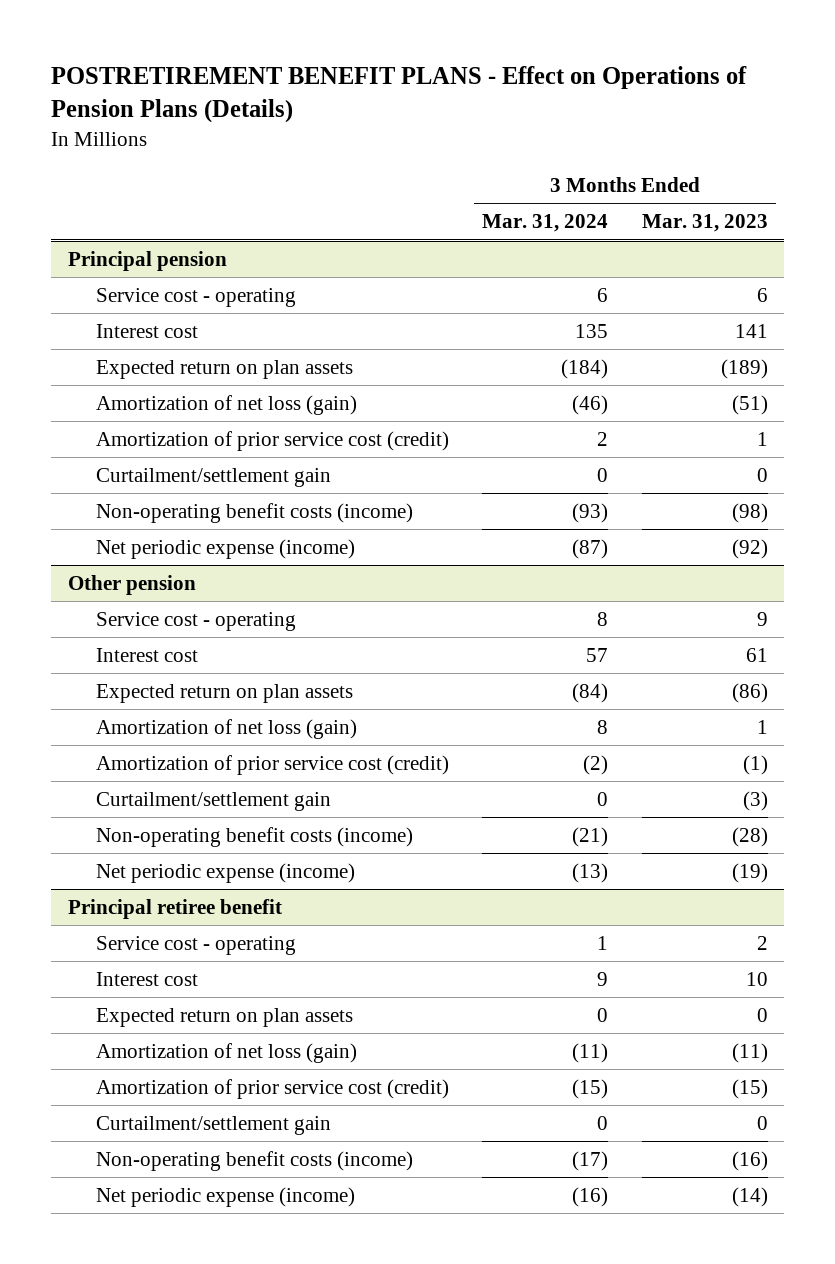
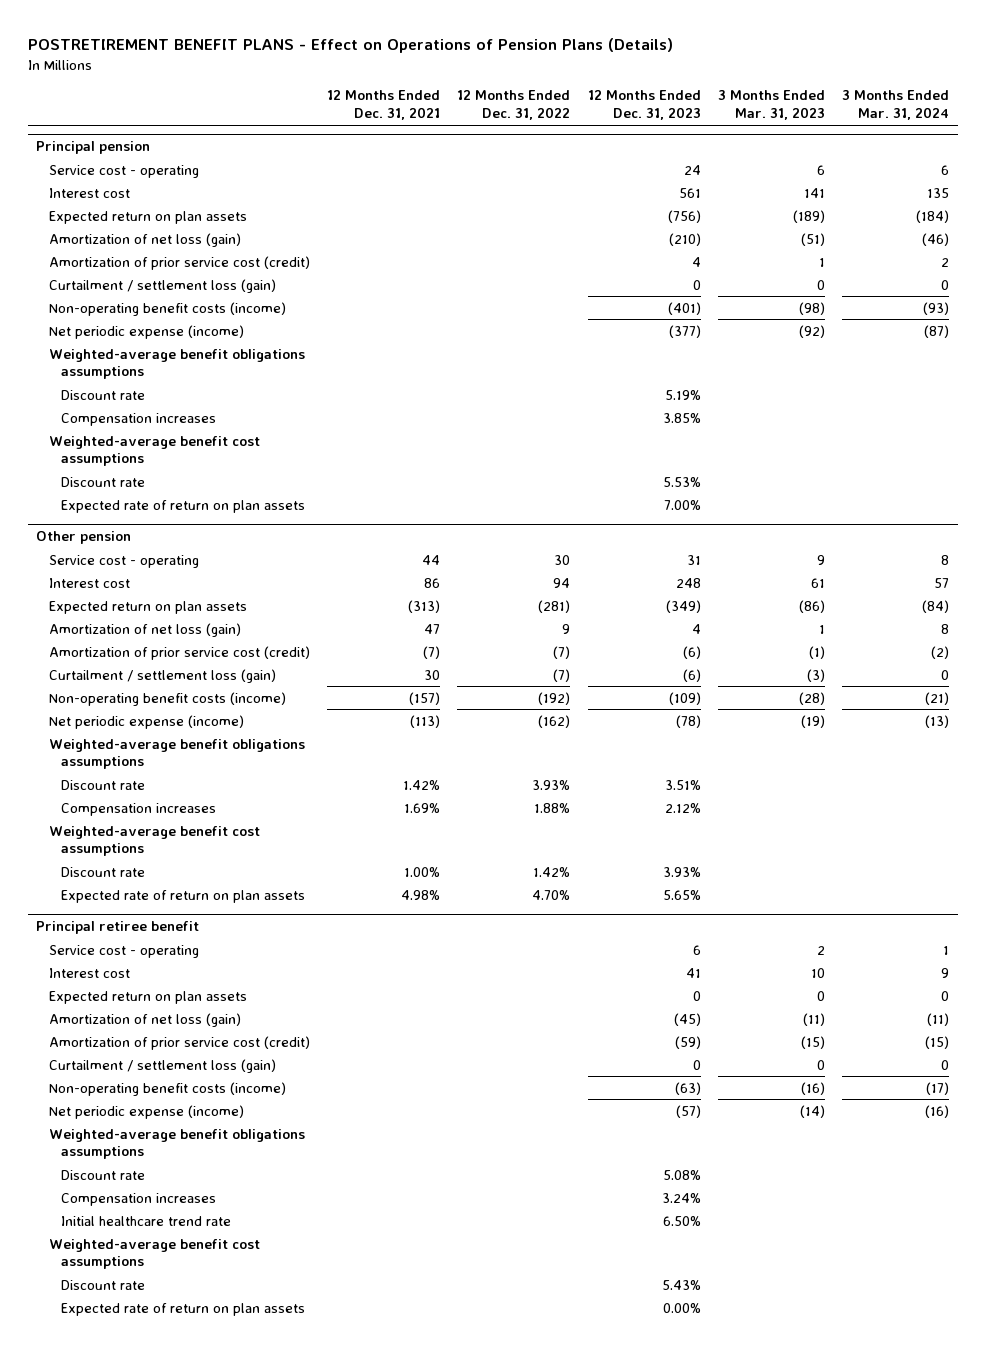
none -> [327,90,441,121] 12 Months Ended Dec. 31, 2021
none -> [457,90,571,121] 12 Months Ended Dec. 31, 2022
none -> [587,90,701,121] 12 Months Ended Dec. 31, 2023
[95,468,331,488] Curtailment/settlement gain -> [48,278,276,293] Curtailment / settlement loss (gain)
none -> [48,348,305,380] Weighted-average benefit obligations assumptions
none -> [61,389,146,400] Discount rate
none -> [61,412,217,426] Compensation increases
none -> [48,435,260,467] Weighted-average benefit cost assumptions
none -> [61,476,146,487] Discount rate
none -> [61,499,306,513] Expected rate of return on plan assets
[95,792,331,812] Curtailment/settlement gain -> [48,668,276,683] Curtailment / settlement loss (gain)
none -> [48,738,305,770] Weighted-average benefit obligations assumptions
none -> [61,779,146,790] Discount rate
none -> [61,802,217,816] Compensation increases
none -> [48,825,260,857] Weighted-average benefit cost assumptions
none -> [61,866,146,877] Discount rate
none -> [61,889,306,903] Expected rate of return on plan assets
[95,1116,331,1136] Curtailment/settlement gain -> [48,1058,276,1073] Curtailment / settlement loss (gain)
none -> [48,1128,305,1160] Weighted-average benefit obligations assumptions
none -> [61,1169,146,1180] Discount rate
none -> [61,1192,217,1206] Compensation increases
none -> [61,1215,232,1226] Initial healthcare trend rate
none -> [48,1238,260,1270] Weighted-average benefit cost assumptions
none -> [61,1279,146,1290] Discount rate
none -> [61,1302,306,1316] Expected rate of return on plan assets

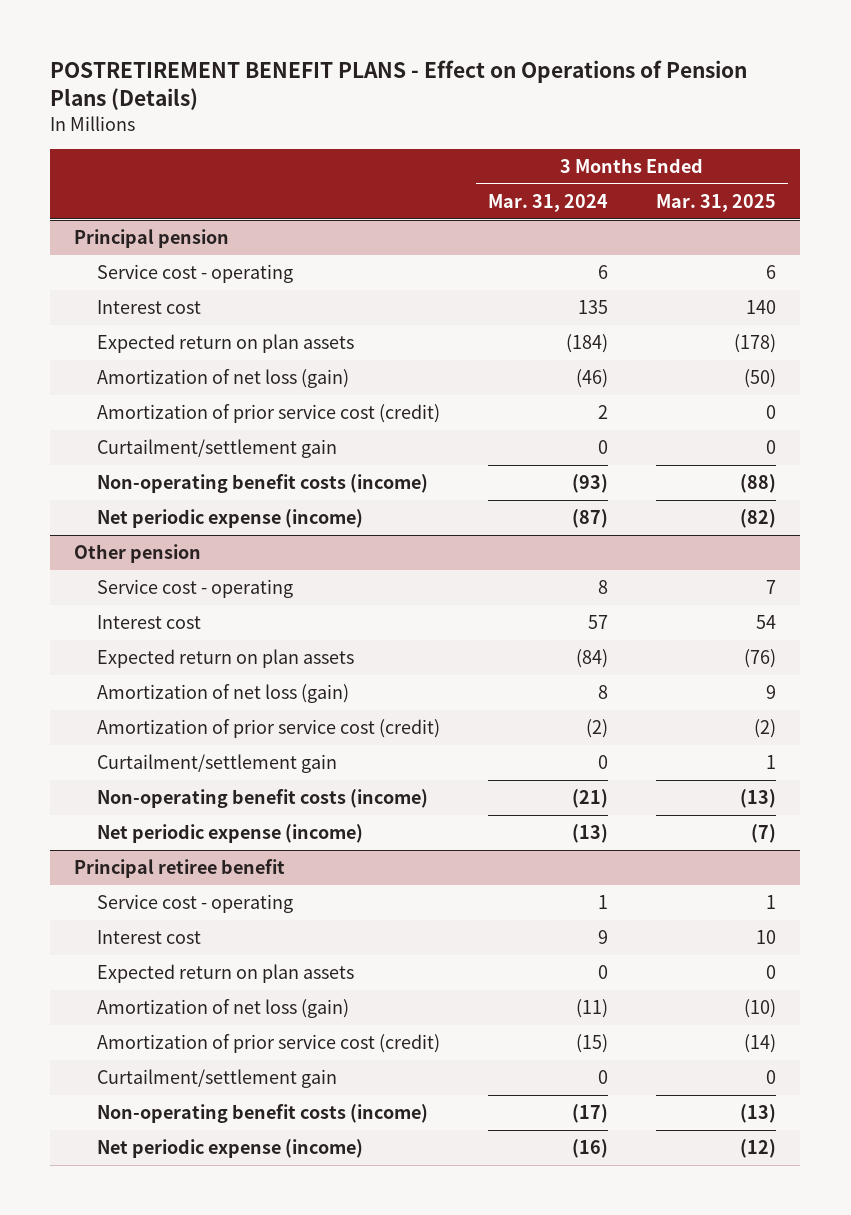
[327,90,441,121] 12 Months Ended Dec. 31, 2021 -> none
[457,90,571,121] 12 Months Ended Dec. 31, 2022 -> none
[587,90,701,121] 12 Months Ended Dec. 31, 2023 -> none
[718,90,826,121] 3 Months Ended Mar. 31, 2023 -> none
none -> [656,193,777,212] Mar. 31, 2025
[48,278,276,293] Curtailment / settlement loss (gain) -> [97,438,338,458] Curtailment/settlement gain
[48,348,305,380] Weighted-average benefit obligations assumptions -> none
[61,389,146,400] Discount rate -> none
[61,412,217,426] Compensation increases -> none
[48,435,260,467] Weighted-average benefit cost assumptions -> none
[61,476,146,487] Discount rate -> none
[61,499,306,513] Expected rate of return on plan assets -> none
[48,668,276,683] Curtailment / settlement loss (gain) -> [97,753,338,773] Curtailment/settlement gain
[48,738,305,770] Weighted-average benefit obligations assumptions -> none
[61,779,146,790] Discount rate -> none
[61,802,217,816] Compensation increases -> none
[48,825,260,857] Weighted-average benefit cost assumptions -> none
[61,866,146,877] Discount rate -> none
[61,889,306,903] Expected rate of return on plan assets -> none
[48,1058,276,1073] Curtailment / settlement loss (gain) -> [97,1068,338,1088] Curtailment/settlement gain
[48,1128,305,1160] Weighted-average benefit obligations assumptions -> none
[61,1169,146,1180] Discount rate -> none
[61,1192,217,1206] Compensation increases -> none
[61,1215,232,1226] Initial healthcare trend rate -> none
[48,1238,260,1270] Weighted-average benefit cost assumptions -> none
[61,1279,146,1290] Discount rate -> none
[61,1302,306,1316] Expected rate of return on plan assets -> none

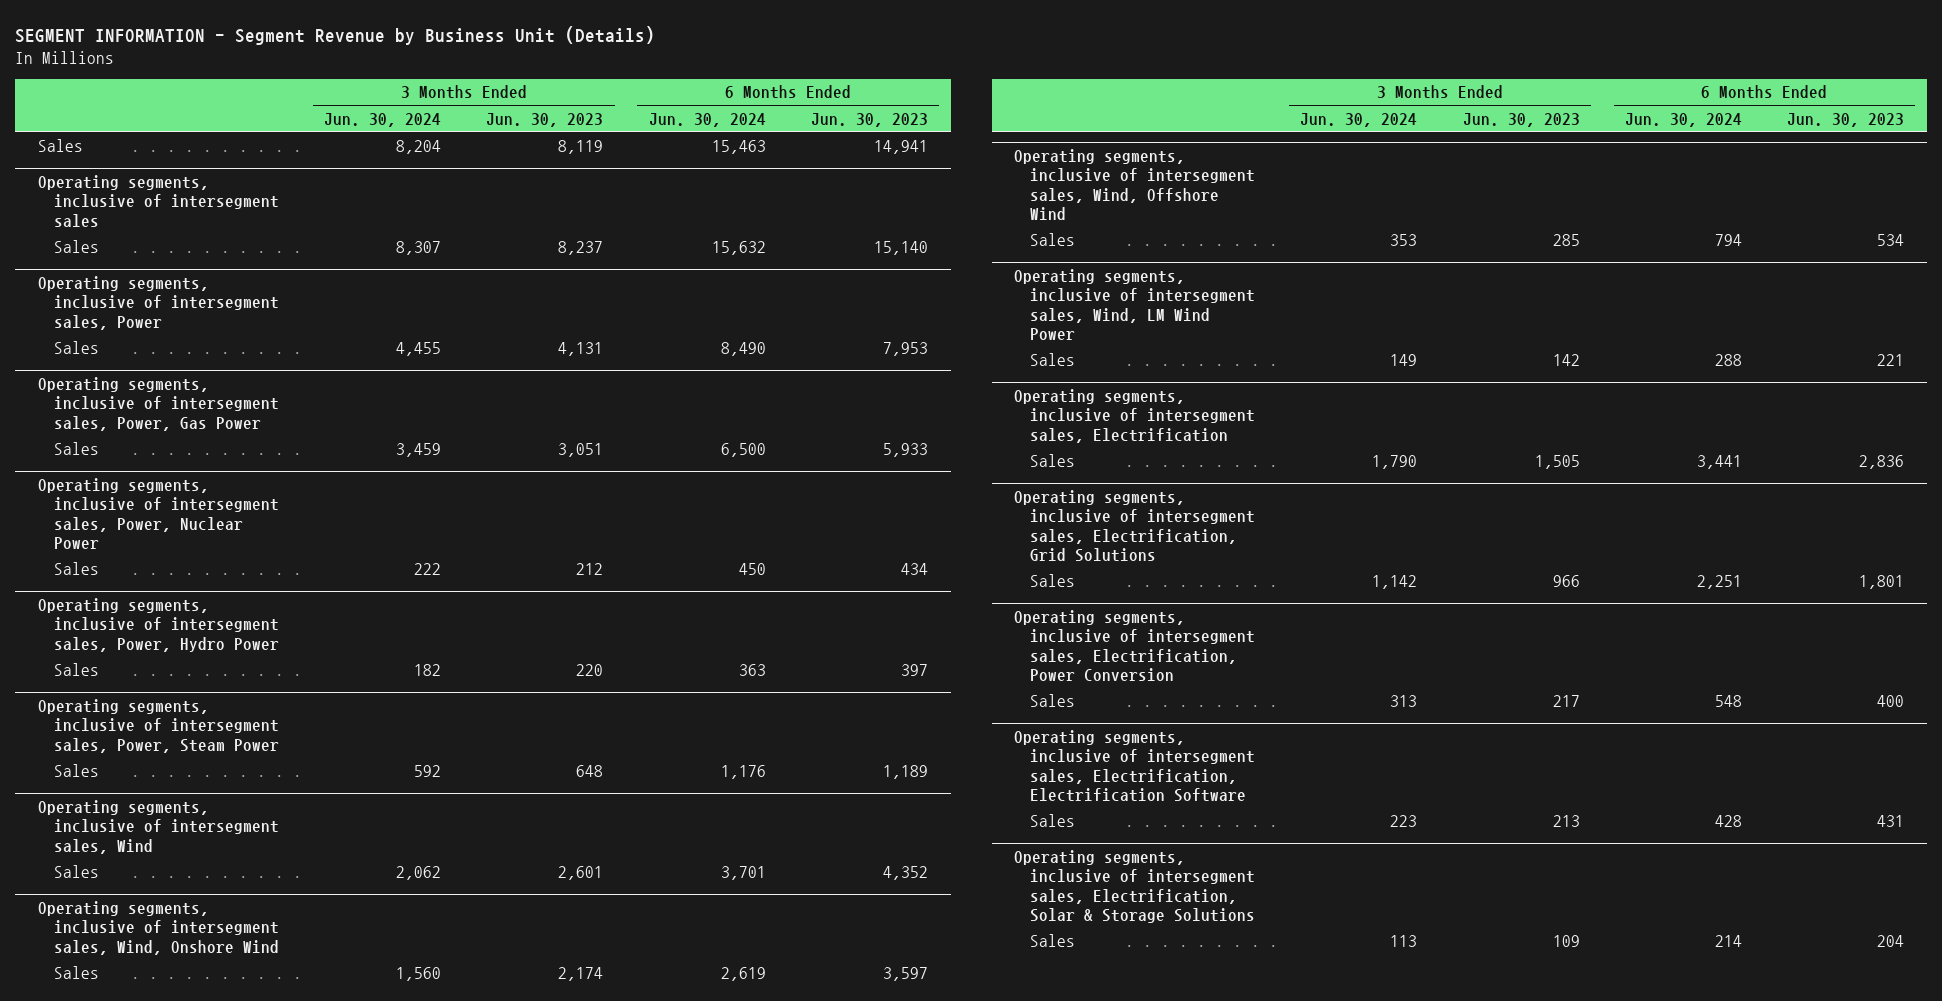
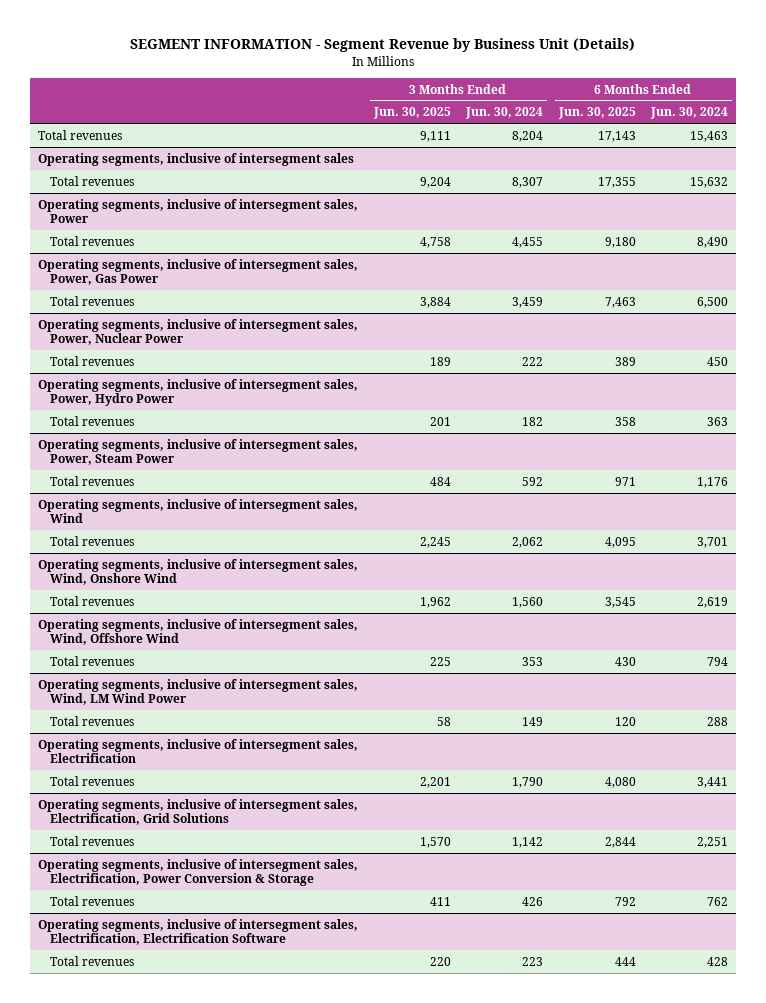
[486,112,604,127] Jun. 30, 2023 -> none
[811,112,929,127] Jun. 30, 2023 -> none
none -> [372,107,451,120] Jun. 30, 2025
none -> [557,107,636,120] Jun. 30, 2025
[38,139,84,153] Sales -> [38,129,123,140] Total revenues
[53,240,99,254] Sales -> [50,175,135,186] Total revenues
[53,341,99,355] Sales -> [50,235,135,246] Total revenues
[53,442,99,456] Sales -> [50,295,135,306] Total revenues
[53,562,99,576] Sales -> [50,355,135,366] Total revenues
[53,663,99,677] Sales -> [50,415,135,426] Total revenues
[53,764,99,778] Sales -> [50,475,135,486] Total revenues
[53,865,99,879] Sales -> [50,535,135,546] Total revenues
[53,966,99,980] Sales -> [50,595,135,606] Total revenues
[1030,233,1076,247] Sales -> [50,655,135,666] Total revenues
[1030,353,1076,367] Sales -> [50,715,135,726] Total revenues
[1030,454,1076,468] Sales -> [50,775,135,786] Total revenues
[1030,694,1076,708] Sales -> none
[1030,574,1076,588] Sales -> [50,835,135,846] Total revenues
[1014,609,1256,682] Operating segments, inclusive of intersegment sales, Electrification, Power Conversion -> [38,858,359,887] Operating segments, inclusive of intersegment sales, Electrification, Power Conversion & Storage
none -> [50,895,135,906] Total revenues
[1014,849,1256,924] Operating segments, inclusive of intersegment sales, Electrification, Solar & Storage Solutions -> none
[1030,934,1076,948] Sales -> none
[1030,814,1076,828] Sales -> [50,955,135,966] Total revenues

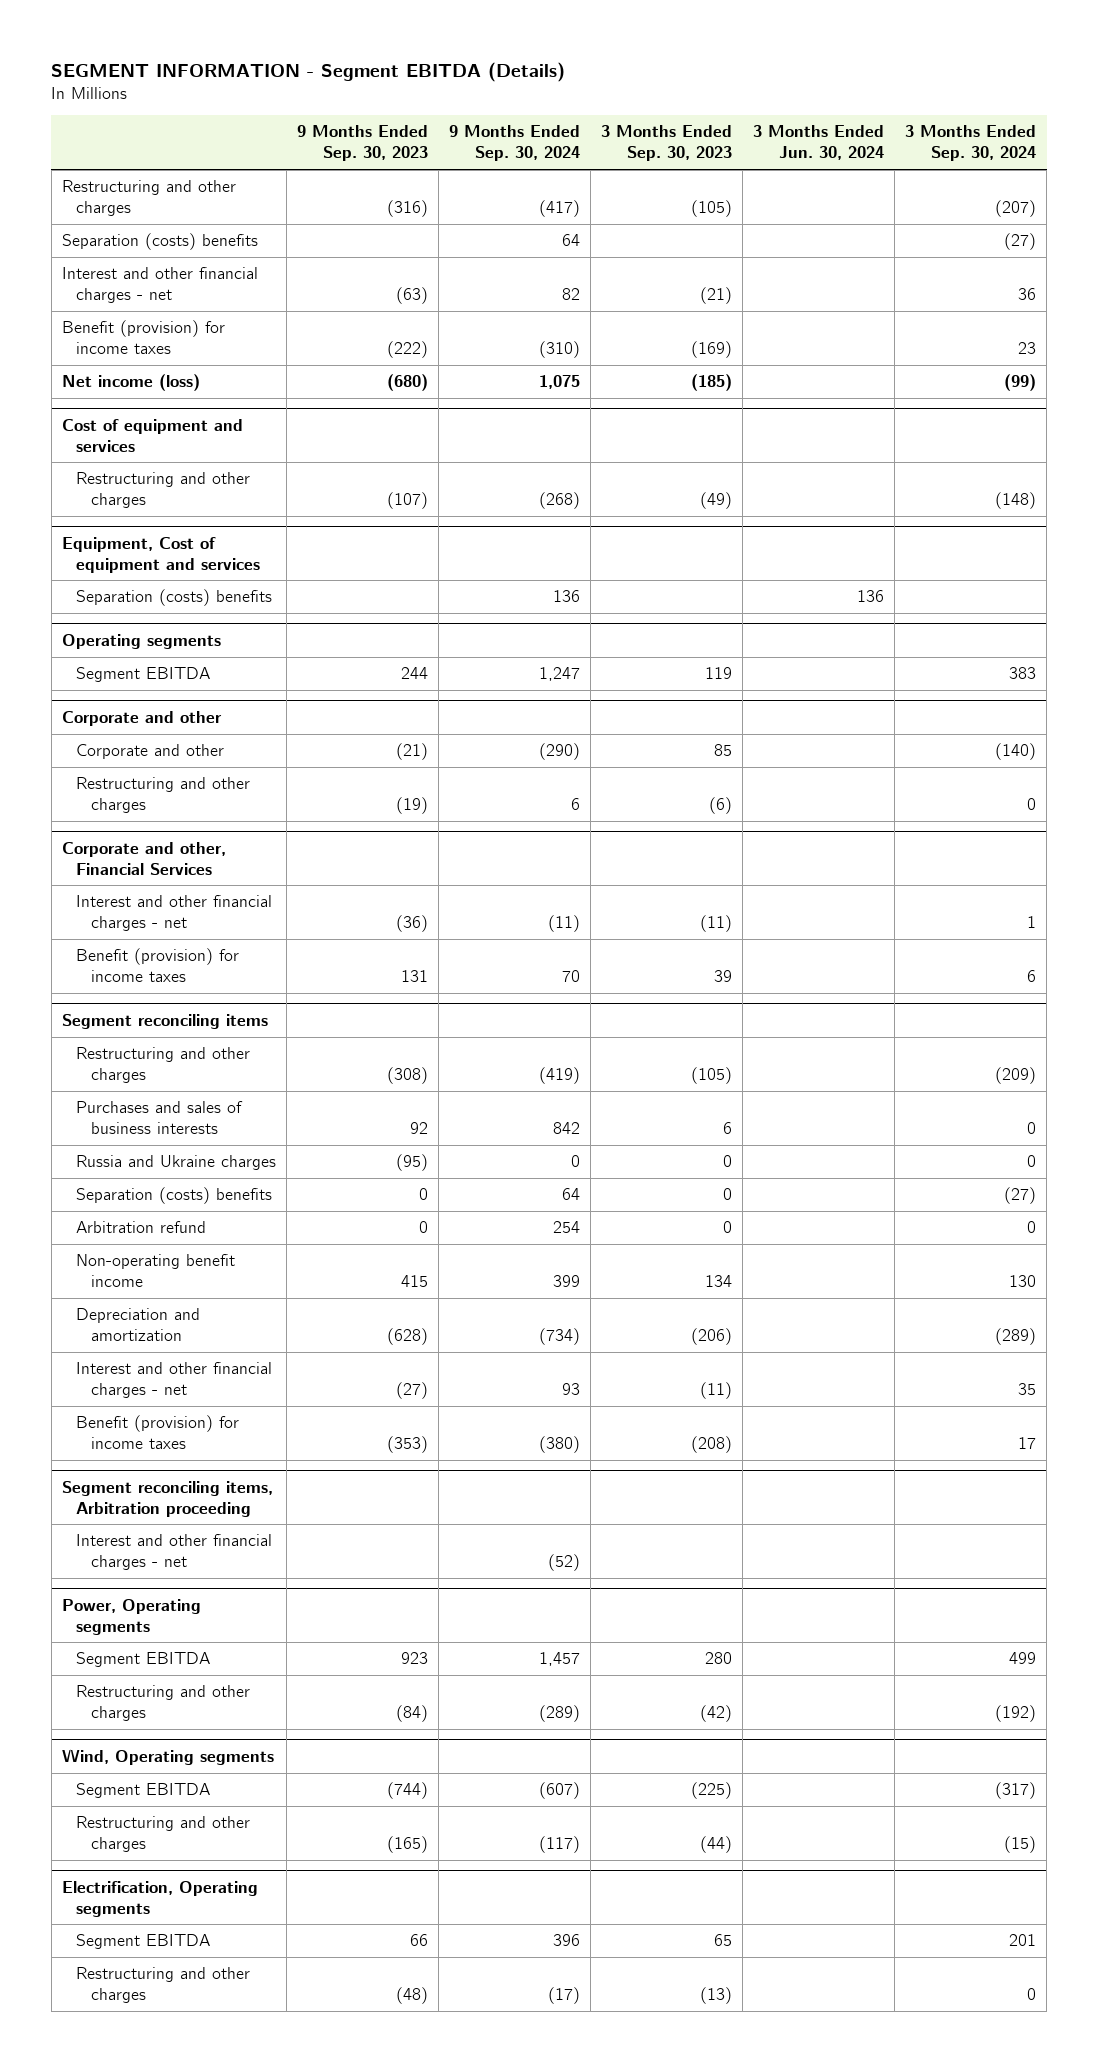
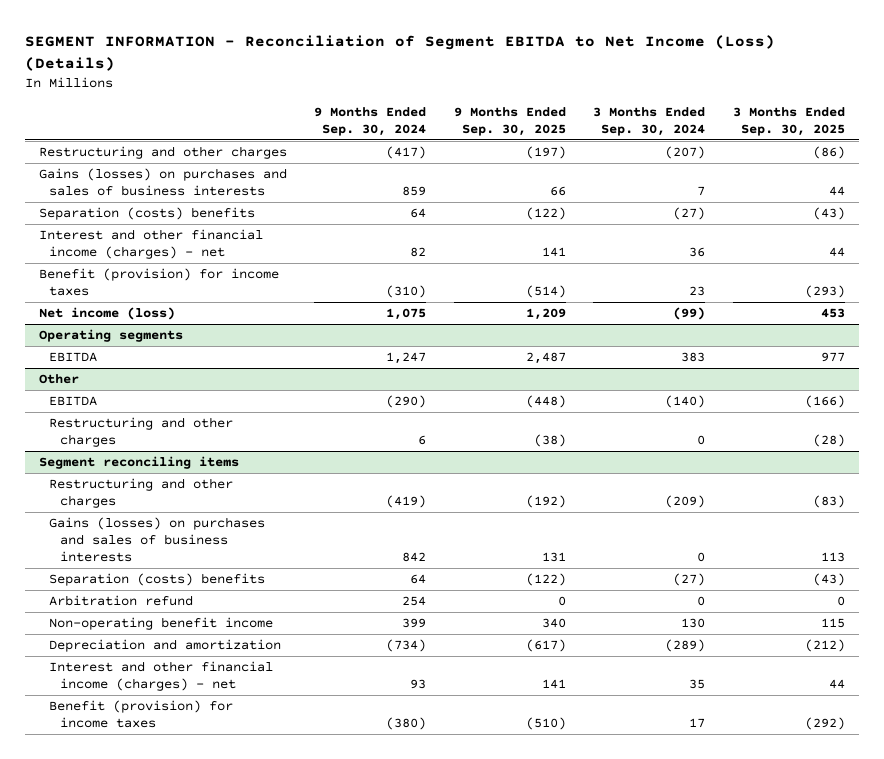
[51,61,566,82] SEGMENT INFORMATION - Segment EBITDA (Details) -> [24,35,775,71] SEGMENT INFORMATION - Reconciliation of Segment EBITDA to Net Income (Loss) (Details)
[297,125,429,162] 9 Months Ended Sep. 30, 2023 -> none
[601,125,733,162] 3 Months Ended Sep. 30, 2023 -> none
[753,125,885,161] 3 Months Ended Jun. 30, 2024 -> none
none -> [453,106,566,136] 9 Months Ended Sep. 30, 2025
none -> [732,106,845,136] 3 Months Ended Sep. 30, 2025
none -> [38,168,287,197] Gains (losses) on purchases and sales of business interests
[61,267,258,304] Interest and other financial charges - net -> [38,229,263,260] Interest and other financial income (charges) - net
[61,418,243,452] Cost of equipment and services -> none
[76,472,251,509] Restructuring and other charges -> none
[61,536,261,573] Equipment, Cost of equipment and services -> none
[76,589,273,607] Separation (costs) benefits -> none
[76,667,211,683] Segment EBITDA -> [49,352,98,363] EBITDA
[61,710,222,726] Corporate and other -> [38,374,79,385] Other
[76,744,225,760] Corporate and other -> [49,396,98,407] EBITDA
[61,841,226,875] Corporate and other, Financial Services -> none
[76,895,273,932] Interest and other financial charges - net -> none
[76,948,240,983] Benefit (provision) for income taxes -> none
[76,1155,277,1171] Russia and Ukraine charges -> none
[76,1101,244,1135] Purchases and sales of business interests -> [49,517,266,562] Gains (losses) on purchases and sales of business interests
[76,1362,273,1399] Interest and other financial charges - net -> [49,661,274,692] Interest and other financial income (charges) - net
[61,1480,273,1517] Segment reconciling items, Arbitration proceeding -> none
[76,1534,273,1571] Interest and other financial charges - net -> none
[61,1598,201,1635] Power, Operating segments -> none
[76,1652,211,1668] Segment EBITDA -> none
[76,1685,251,1722] Restructuring and other charges -> none
[61,1748,274,1765] Wind, Operating segments -> none
[76,1783,211,1799] Segment EBITDA -> none
[76,1816,251,1853] Restructuring and other charges -> none
[61,1880,258,1917] Electrification, Operating segments -> none
[76,1934,211,1950] Segment EBITDA -> none
[76,1967,251,2004] Restructuring and other charges -> none

